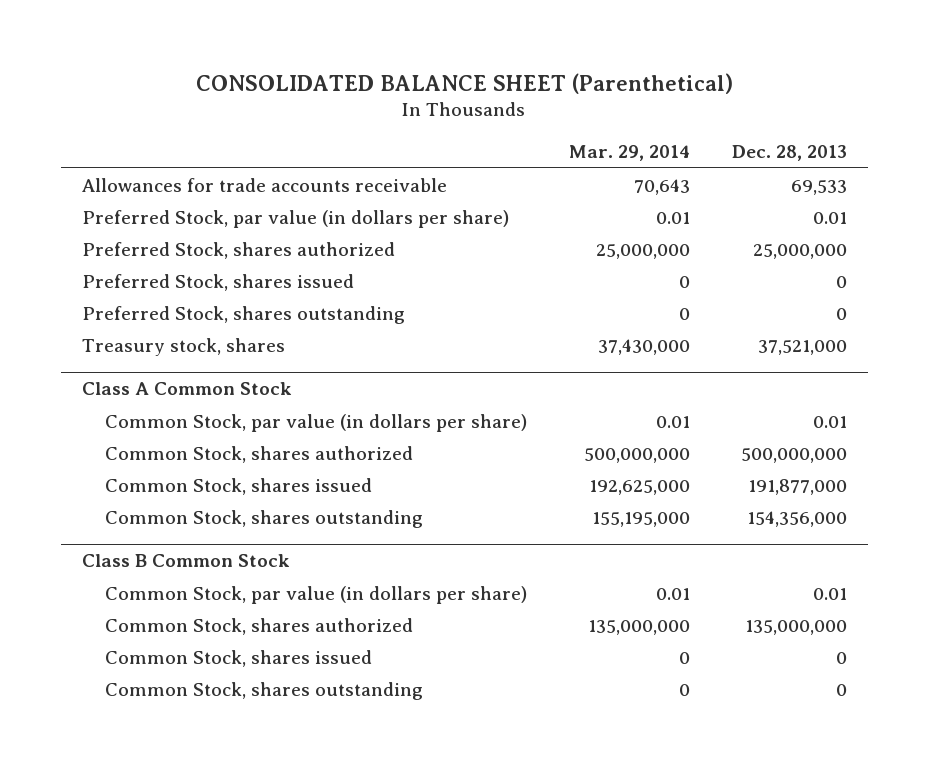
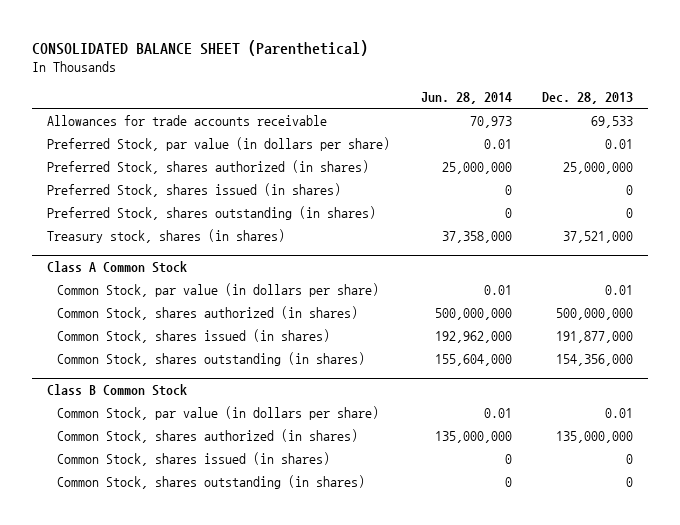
[568,145,690,162] Mar. 29, 2014 -> none
none -> [420,91,512,104] Jun. 28, 2014
[82,241,396,259] Preferred Stock, shares authorized -> [47,159,370,174] Preferred Stock, shares authorized (in shares)
[82,273,355,291] Preferred Stock, shares issued -> [47,182,342,197] Preferred Stock, shares issued (in shares)
[82,305,406,324] Preferred Stock, shares outstanding -> [47,205,377,220] Preferred Stock, shares outstanding (in shares)
[82,337,286,356] Treasury stock, shares -> [47,228,286,243] Treasury stock, shares (in shares)
[105,445,414,463] Common Stock, shares authorized -> [57,305,359,320] Common Stock, shares authorized (in shares)
[105,477,373,495] Common Stock, shares issued -> [57,328,331,343] Common Stock, shares issued (in shares)
[105,509,424,528] Common Stock, shares outstanding -> [57,351,366,366] Common Stock, shares outstanding (in shares)
[105,617,414,635] Common Stock, shares authorized -> [57,428,359,443] Common Stock, shares authorized (in shares)
[105,649,373,667] Common Stock, shares issued -> [57,451,331,466] Common Stock, shares issued (in shares)
[105,681,424,700] Common Stock, shares outstanding -> [57,474,366,489] Common Stock, shares outstanding (in shares)

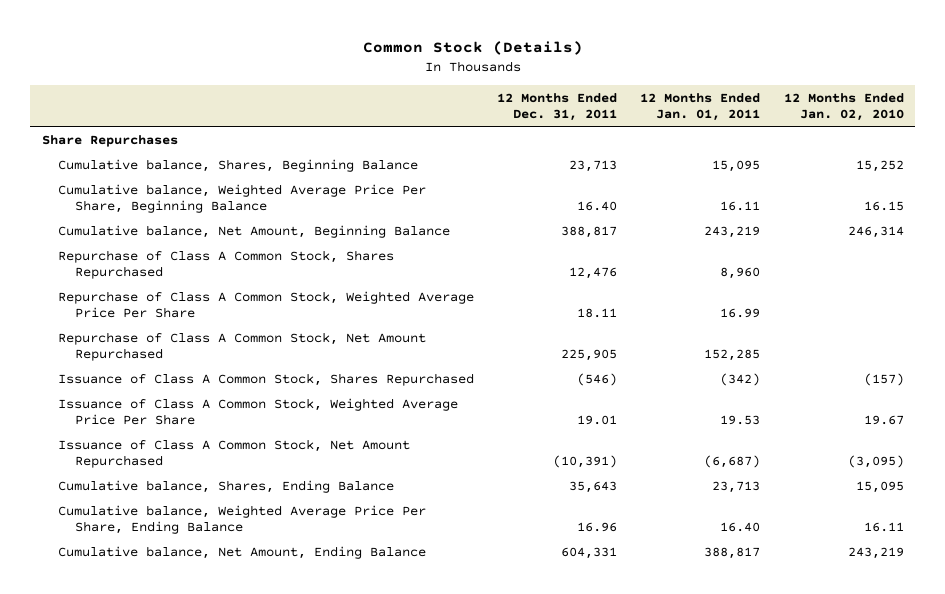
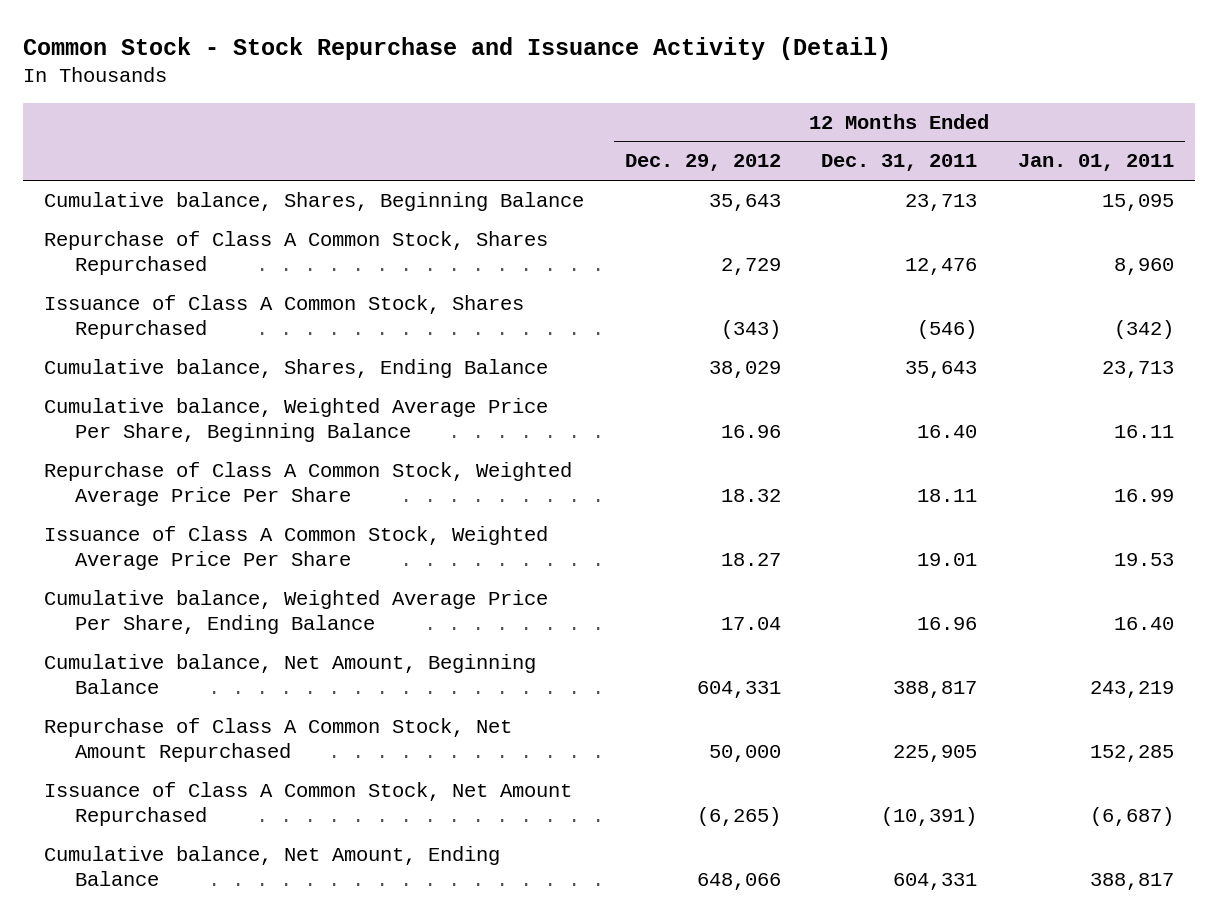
[362,40,583,55] Common Stock (Details) -> [23,37,892,61] Common Stock - Stock Repurchase and Issuance Activity (Detail)
[783,92,904,121] 12 Months Ended Jan. 02, 2010 -> none
none -> [624,154,781,172] Dec. 29, 2012
[41,134,178,147] Share Repurchases -> none
[58,183,427,213] Cumulative balance, Weighted Average Price Per Share, Beginning Balance -> [43,398,548,443] Cumulative balance, Weighted Average Price Per Share, Beginning Balance
[58,290,475,318] Repurchase of Class A Common Stock, Weighted Average Price Per Share -> [43,462,572,507] Repurchase of Class A Common Stock, Weighted Average Price Per Share
[58,397,459,425] Issuance of Class A Common Stock, Weighted Average Price Per Share -> [43,526,548,571] Issuance of Class A Common Stock, Weighted Average Price Per Share
[58,224,451,238] Cumulative balance, Net Amount, Beginning Balance -> [43,654,536,695] Cumulative balance, Net Amount, Beginning Balance
[58,331,427,361] Repurchase of Class A Common Stock, Net Amount Repurchased -> [43,718,512,763] Repurchase of Class A Common Stock, Net Amount Repurchased
[58,438,411,468] Issuance of Class A Common Stock, Net Amount Repurchased -> [43,782,572,827] Issuance of Class A Common Stock, Net Amount Repurchased

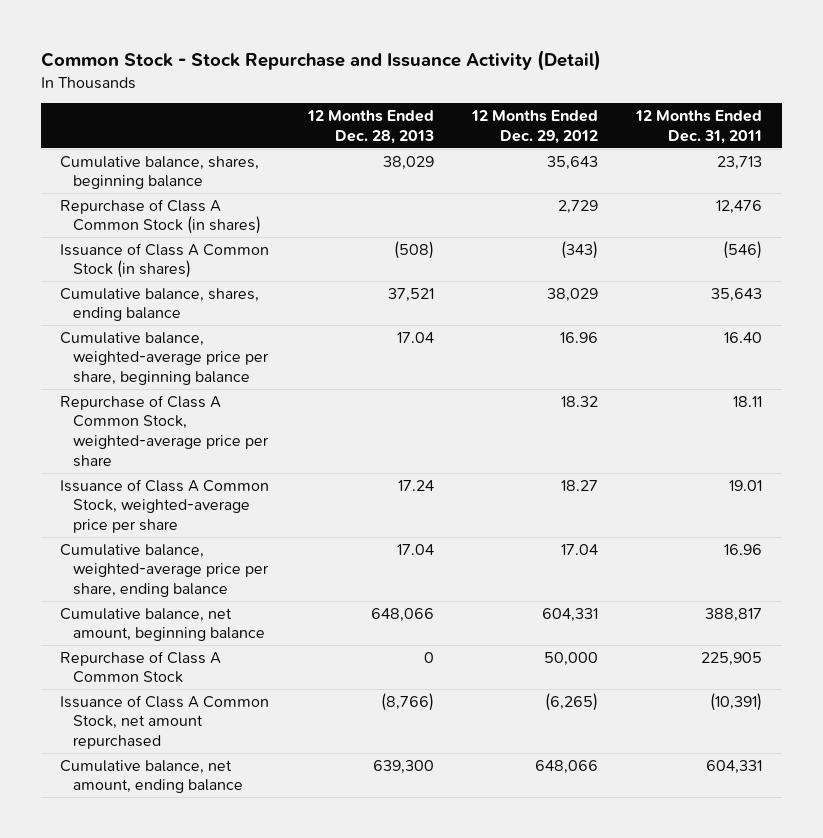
[1018,154,1175,172] Jan. 01, 2011 -> none
none -> [306,110,434,144] 12 Months Ended Dec. 28, 2013
[43,192,584,212] Cumulative balance, Shares, Beginning Balance -> [60,155,260,190] Cumulative balance, shares, beginning balance
[43,231,548,276] Repurchase of Class A Common Stock, Shares Repurchased -> [60,198,262,235] Repurchase of Class A Common Stock (in shares)
[43,295,524,340] Issuance of Class A Common Stock, Shares Repurchased -> [60,242,270,279] Issuance of Class A Common Stock (in shares)
[43,359,548,379] Cumulative balance, Shares, Ending Balance -> [60,287,260,322] Cumulative balance, shares, ending balance
[43,398,548,443] Cumulative balance, Weighted Average Price Per Share, Beginning Balance -> [60,331,270,386] Cumulative balance, weighted-average price per share, beginning balance
[43,462,572,507] Repurchase of Class A Common Stock, Weighted Average Price Per Share -> [60,394,270,467] Repurchase of Class A Common Stock, weighted-average price per share
[43,526,548,571] Issuance of Class A Common Stock, Weighted Average Price Per Share -> [60,478,270,534] Issuance of Class A Common Stock, weighted-average price per share
[43,590,548,635] Cumulative balance, Weighted Average Price Per Share, Ending Balance -> [60,543,270,598] Cumulative balance, weighted-average price per share, ending balance
[43,654,536,695] Cumulative balance, Net Amount, Beginning Balance -> [60,607,266,642] Cumulative balance, net amount, beginning balance
[43,718,512,763] Repurchase of Class A Common Stock, Net Amount Repurchased -> [60,650,222,684] Repurchase of Class A Common Stock
[43,782,572,827] Issuance of Class A Common Stock, Net Amount Repurchased -> [60,694,270,750] Issuance of Class A Common Stock, net amount repurchased
[43,846,500,887] Cumulative balance, Net Amount, Ending Balance -> [60,759,244,794] Cumulative balance, net amount, ending balance

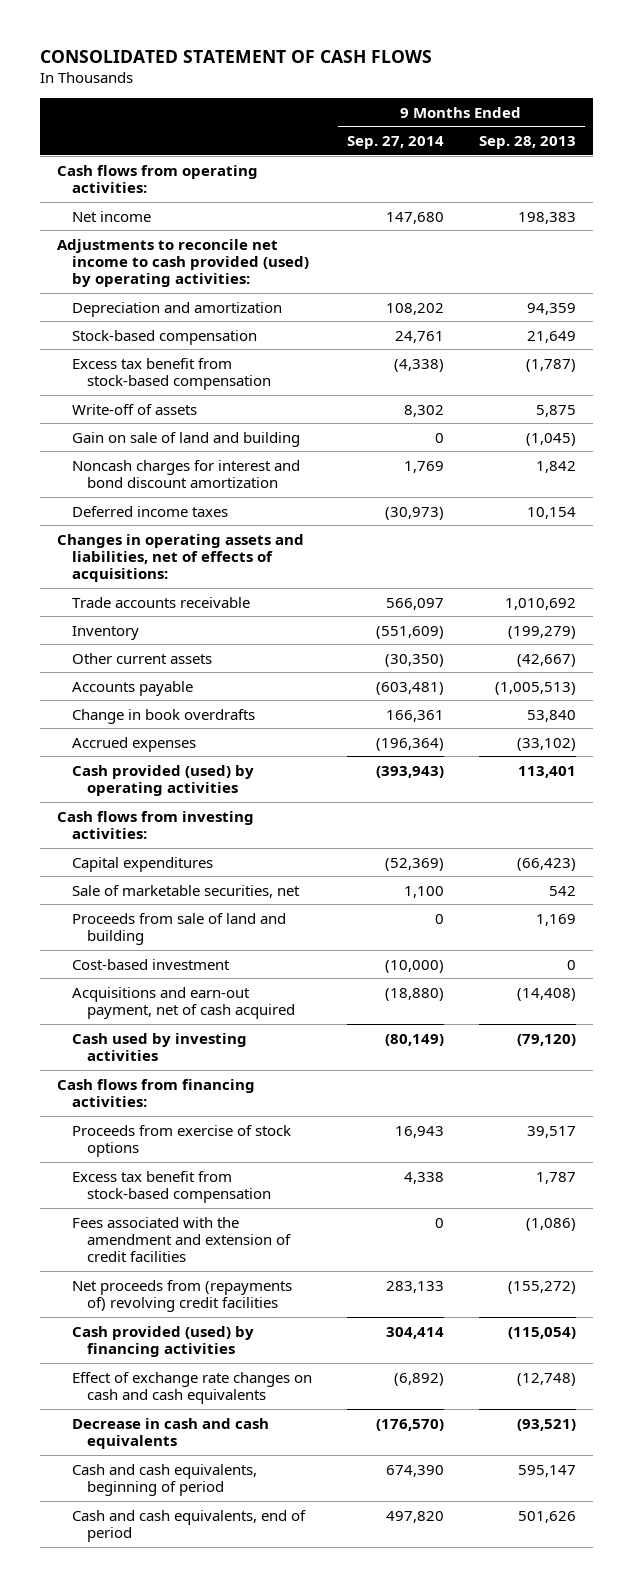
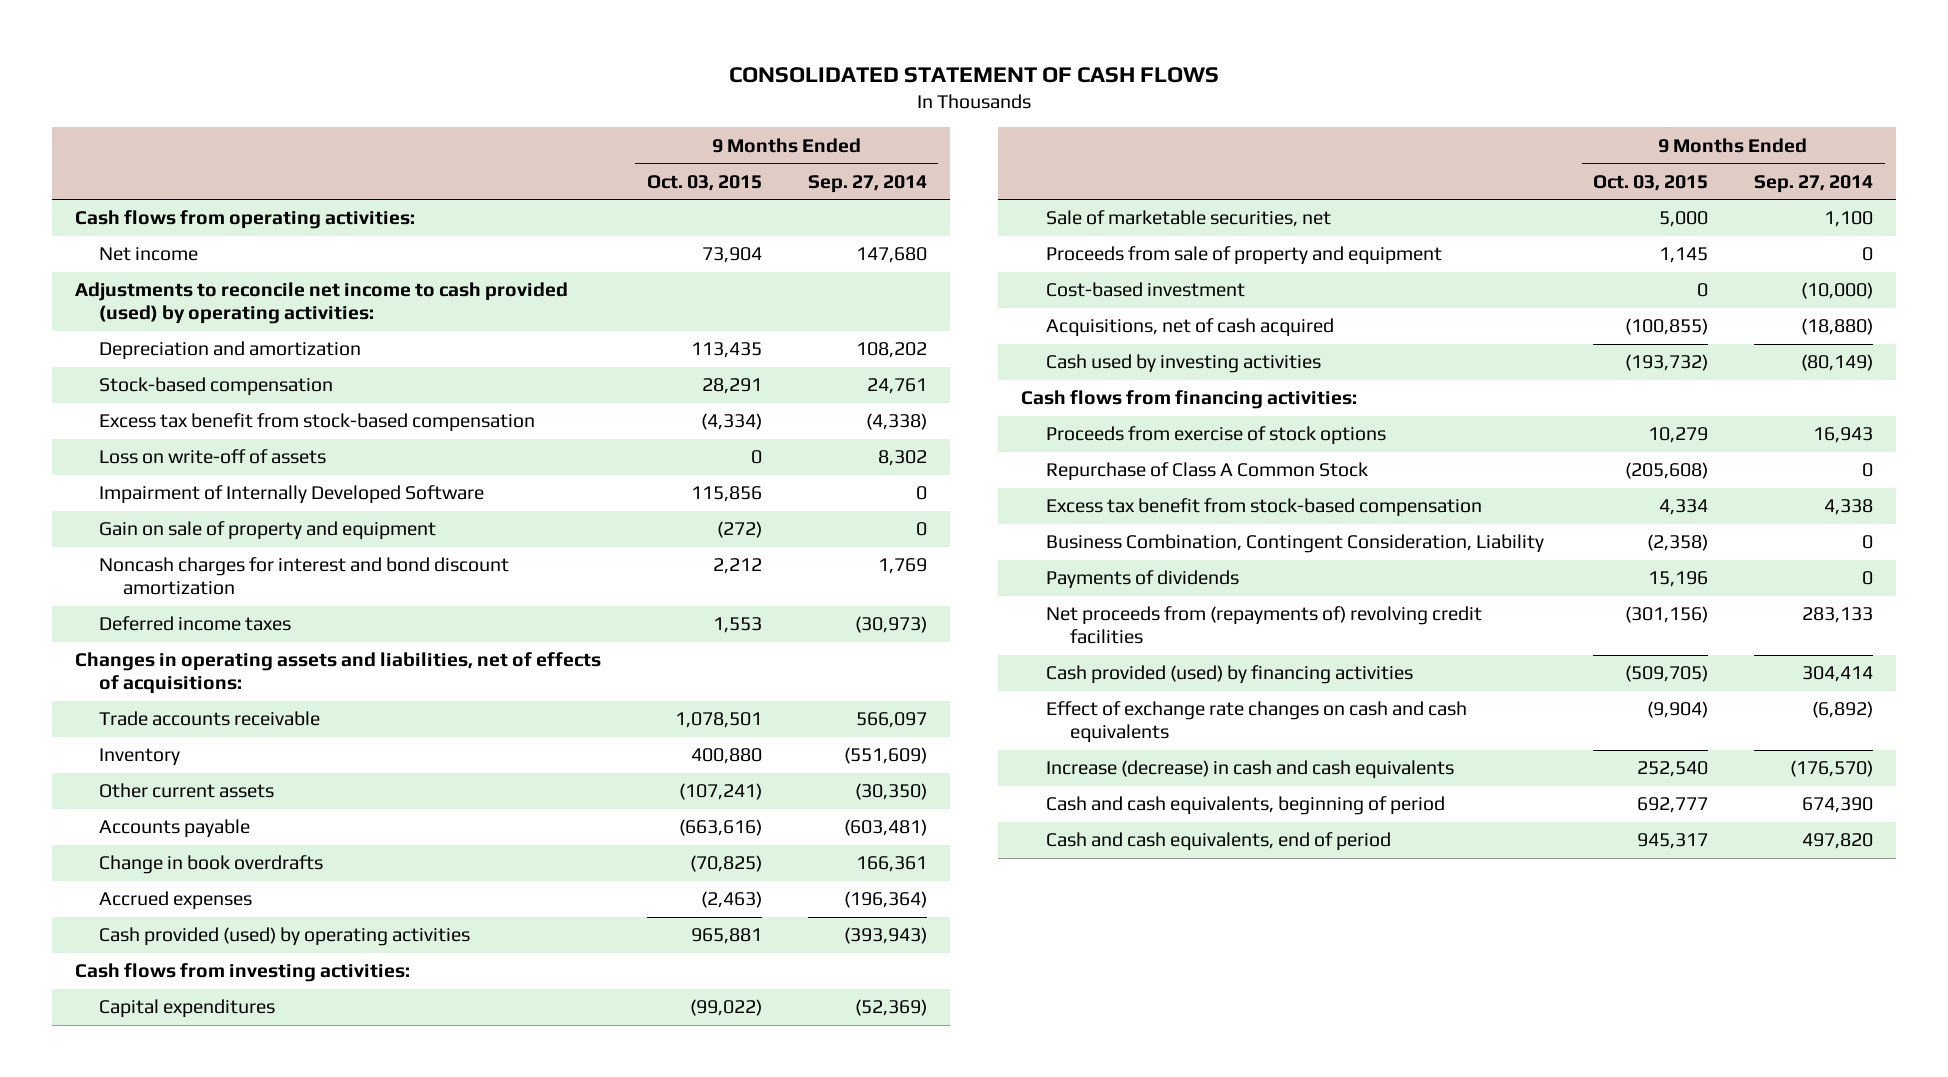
[478,136,576,150] Sep. 28, 2013 -> none
none -> [646,174,762,191] Oct. 03, 2015
[71,403,197,415] Write-off of assets -> [98,449,326,465] Loss on write-off of assets
none -> [98,485,484,505] Impairment of Internally Developed Software
[71,431,300,447] Gain on sale of land and building -> [98,521,436,541] Gain on sale of property and equipment
[71,912,286,945] Proceeds from sale of land and building -> [1045,246,1442,266] Proceeds from sale of property and equipment
[71,986,295,1019] Acquisitions and earn-out payment, net of cash acquired -> [1045,318,1334,338] Acquisitions, net of cash acquired
none -> [1045,462,1368,482] Repurchase of Class A Common Stock
[71,1216,291,1263] Fees associated with the amendment and extension of credit facilities -> none
none -> [1045,534,1544,554] Business Combination, Contingent Consideration, Liability
none -> [1045,570,1239,590] Payments of dividends
[71,1417,269,1449] Decrease in cash and cash equivalents -> [1045,760,1454,780] Increase (decrease) in cash and cash equivalents

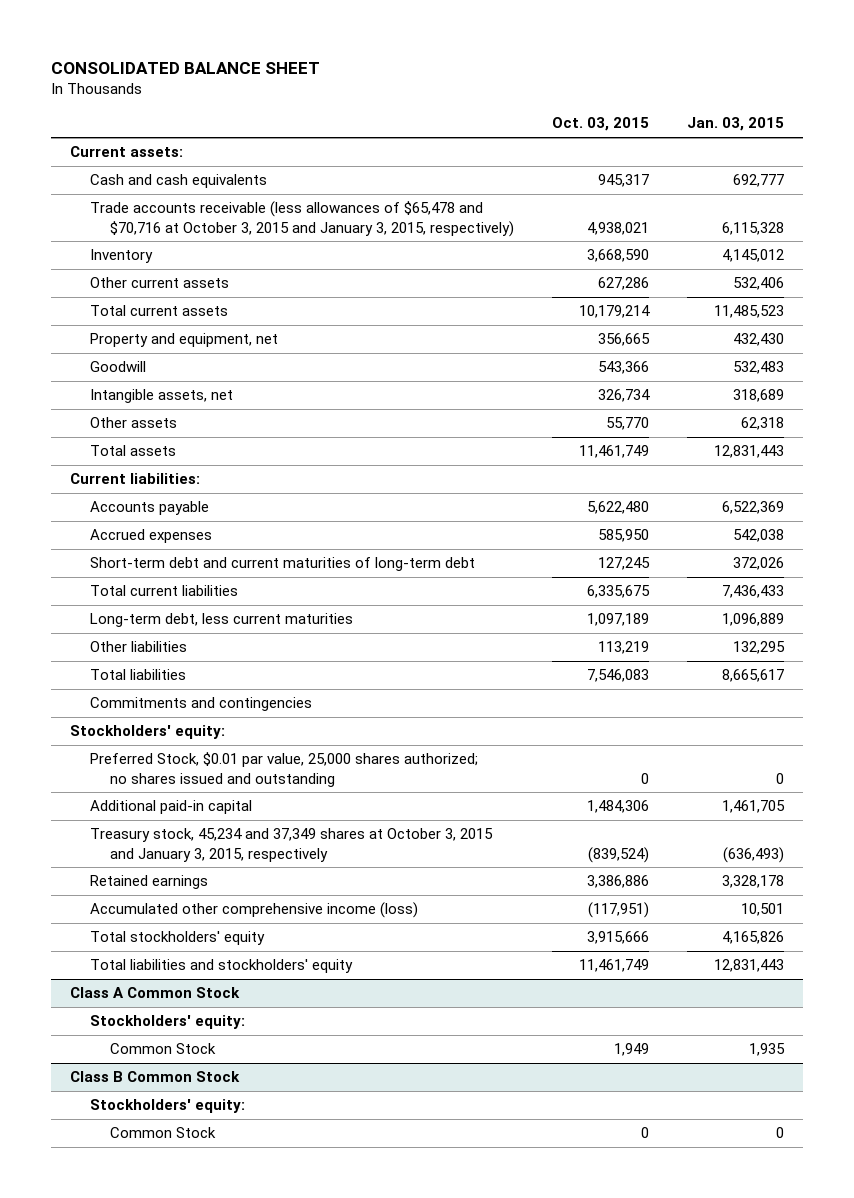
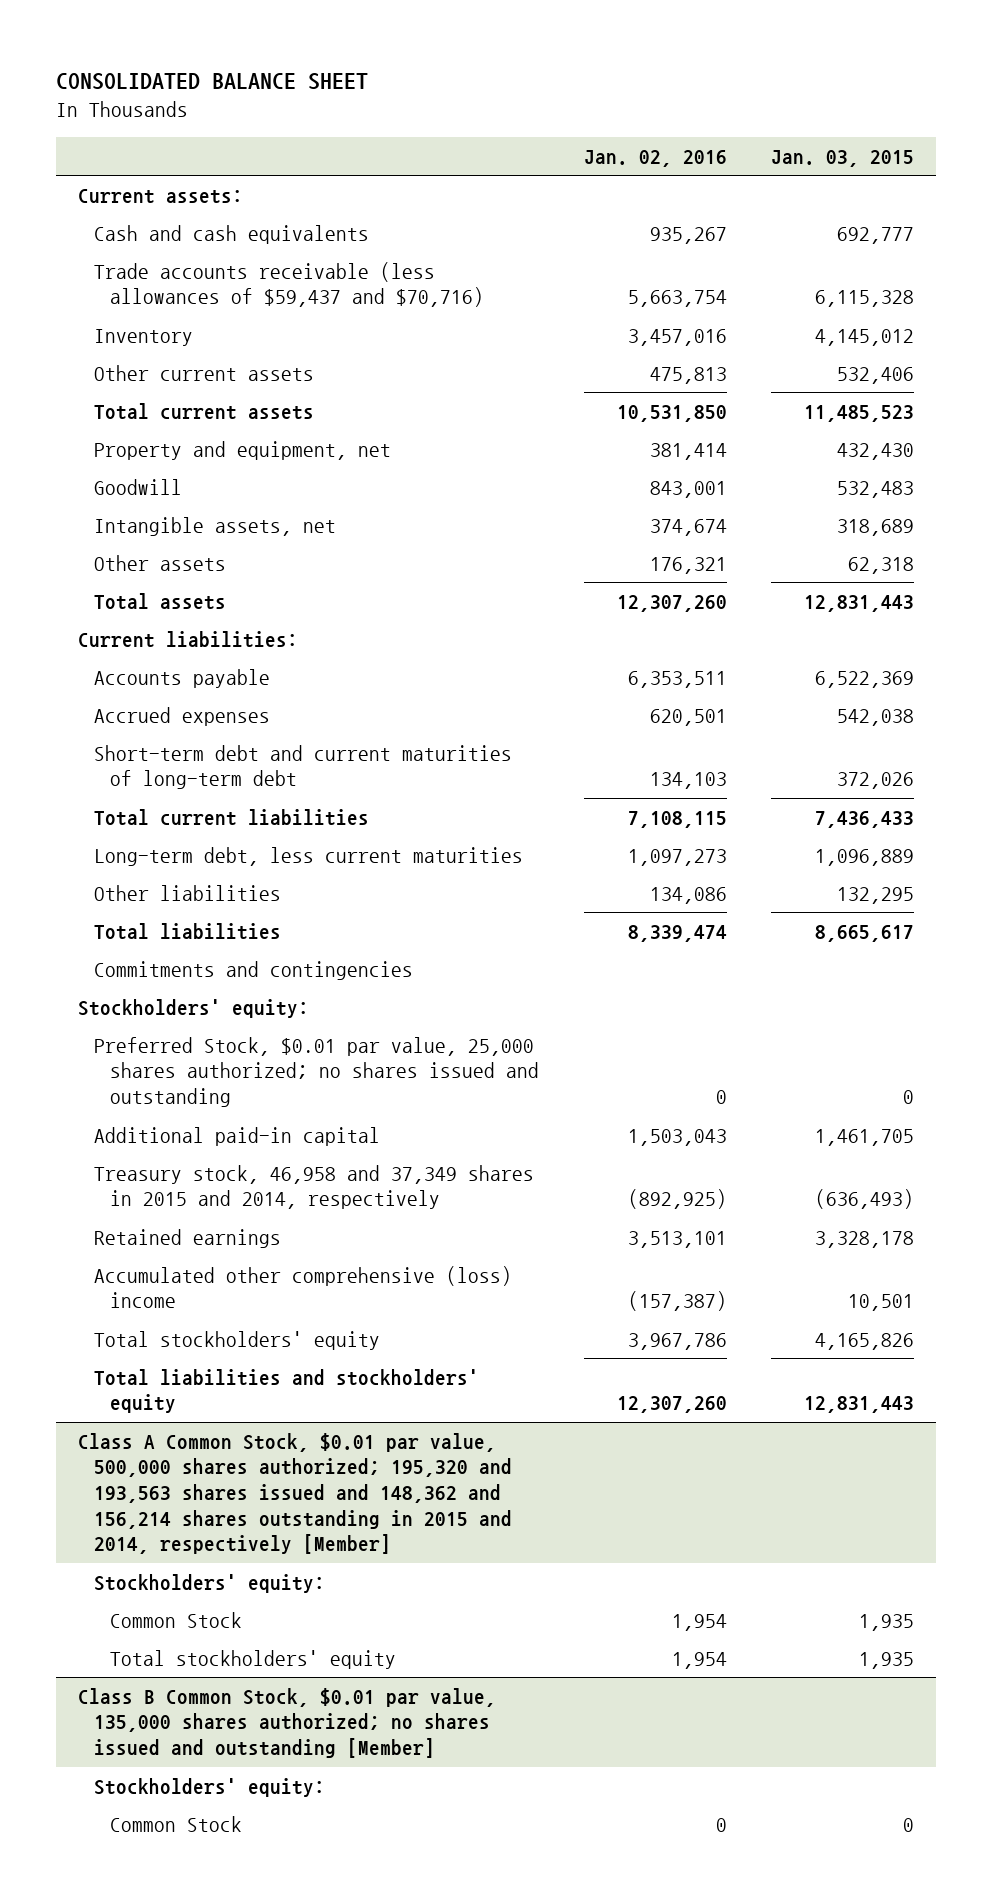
[552,117,650,132] Oct. 03, 2015 -> none
none -> [583,149,727,167] Jan. 02, 2016
[90,201,515,237] Trade accounts receivable (less allowances of $65,478 and $70,716 at October 3, 2015 and January 3, 2015, respectively) -> [94,261,485,308] Trade accounts receivable (less allowances of $59,437 and $70,716)
[90,828,494,862] Treasury stock, 45,234 and 37,349 shares at October 3, 2015 and January 3, 2015, respectively -> [94,1164,535,1210] Treasury stock, 46,958 and 37,349 shares in 2015 and 2014, respectively
[90,902,419,919] Accumulated other comprehensive income (loss) -> [94,1265,513,1309] Accumulated other comprehensive (loss) income
[70,987,241,999] Class A Common Stock -> [78,1432,513,1555] Class A Common Stock, $0.01 par value, 500,000 shares authorized; 195,320 and 193,563 shares issued and 148,362 and 156,214 shares outstanding in 2015 and 2014, respectively [Member]
none -> [110,1649,397,1669] Total stockholders' equity
[70,1071,241,1083] Class B Common Stock -> [78,1687,497,1759] Class B Common Stock, $0.01 par value, 135,000 shares authorized; no shares issued and outstanding [Member]

